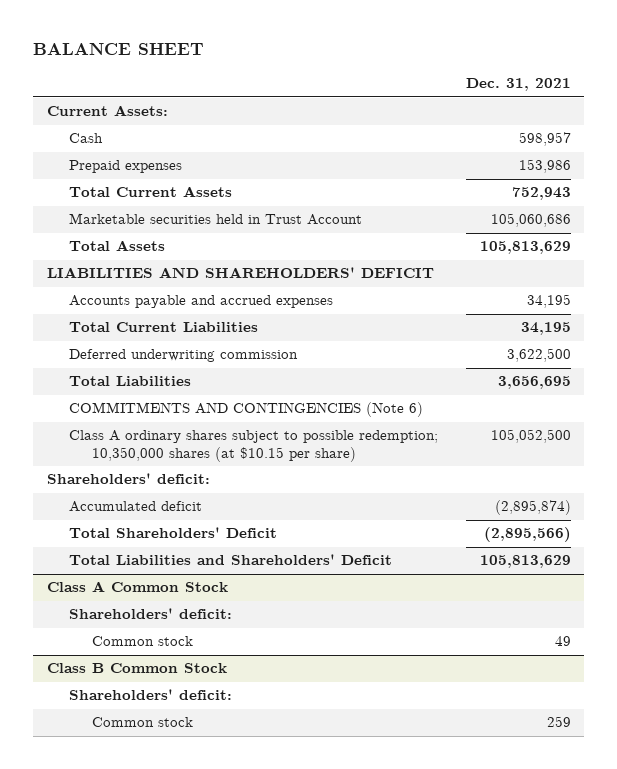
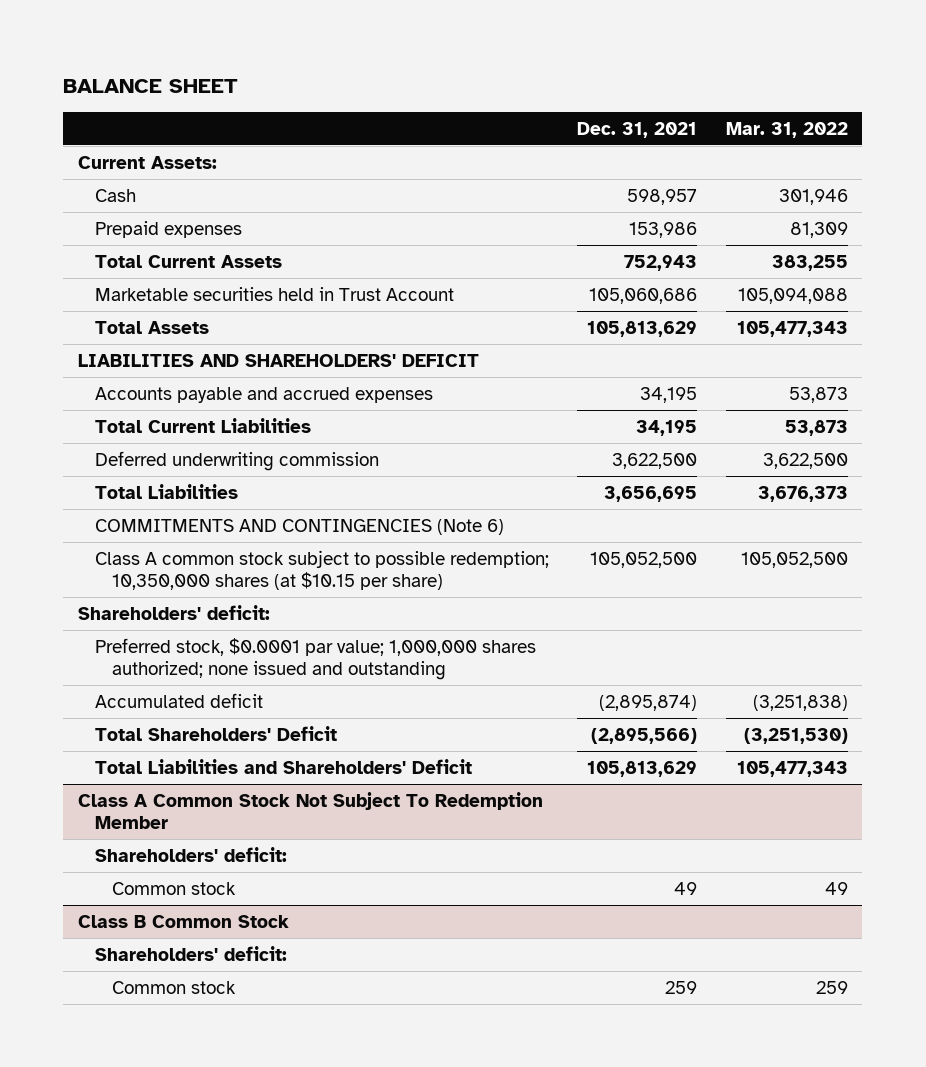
none -> [726,121,849,138] Mar. 31, 2022
[69,430,439,462] Class A ordinary shares subject to possible redemption; 10,350,000 shares (at $10.15 per share) -> [94,549,549,590] Class A common stock subject to possible redemption; 10,350,000 shares (at $10.15 per share)
none -> [94,637,536,680] Preferred stock, $0.0001 par value; 1,000,000 shares authorized; none issued and outstanding
[46,581,228,593] Class A Common Stock -> none
none -> [77,791,543,829] Class A Common Stock Not Subject To Redemption Member

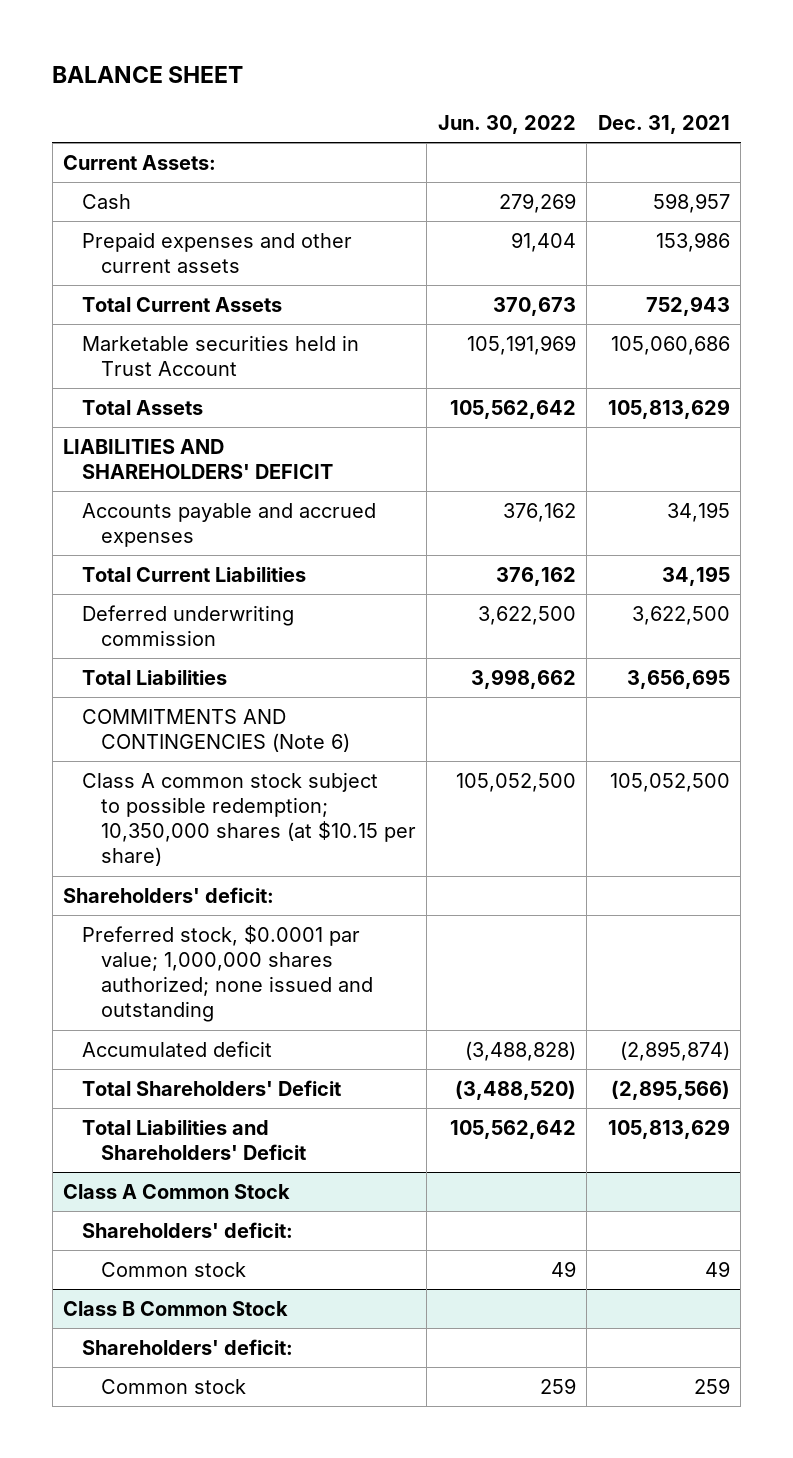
[726,121,849,138] Mar. 31, 2022 -> none
none -> [437,114,576,134] Jun. 30, 2022
[94,220,242,238] Prepaid expenses -> [82,231,353,273] Prepaid expenses and other current assets
[77,791,543,829] Class A Common Stock Not Subject To Redemption Member -> none
none -> [63,1183,291,1199] Class A Common Stock

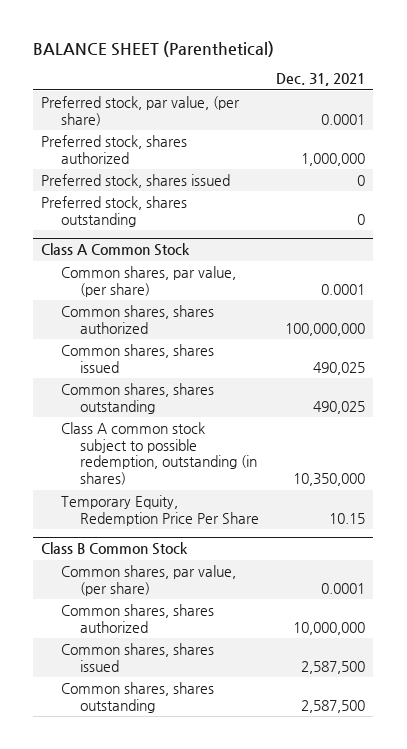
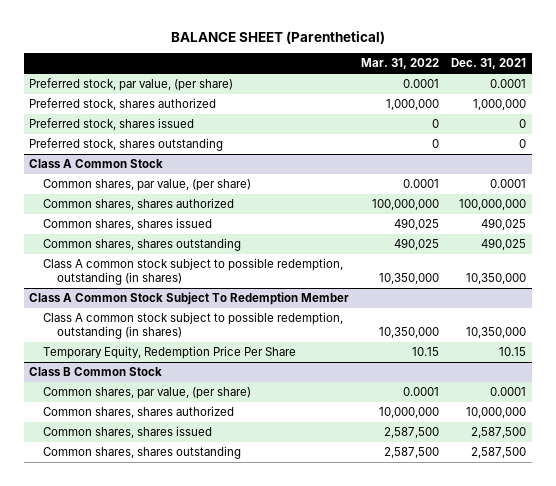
none -> [361,58,440,70] Mar. 31, 2022
none -> [29,292,350,306] Class A Common Stock Subject To Redemption Member
none -> [42,312,343,340] Class A common stock subject to possible redemption, outstanding (in shares)

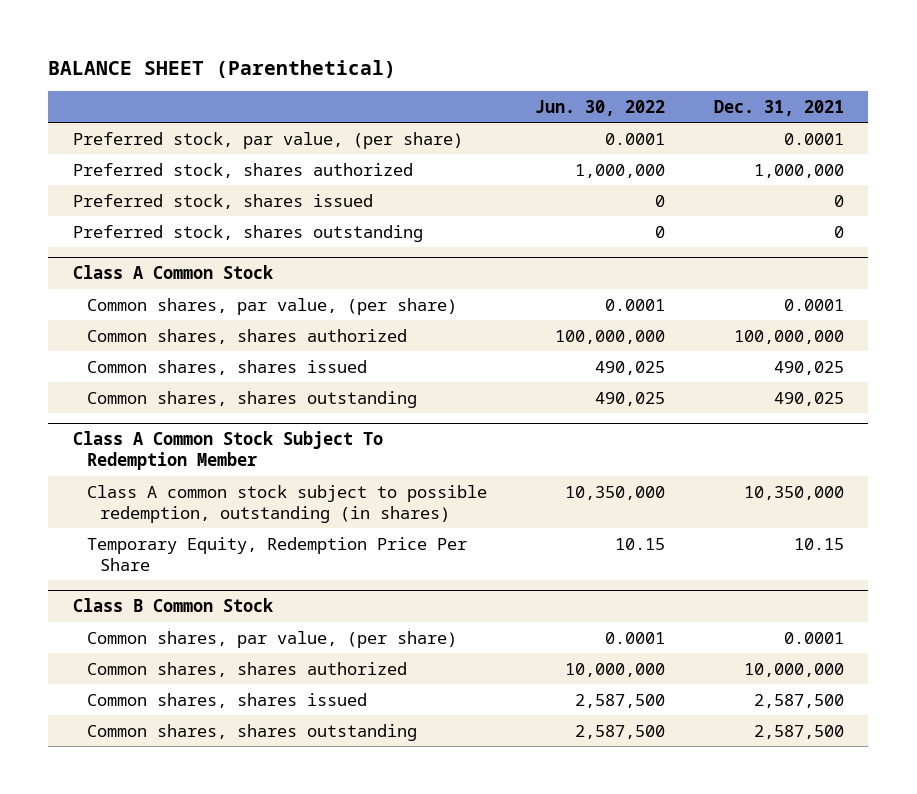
[361,58,440,70] Mar. 31, 2022 -> none
none -> [535,99,666,116] Jun. 30, 2022
[42,258,343,286] Class A common stock subject to possible redemption, outstanding (in shares) -> none

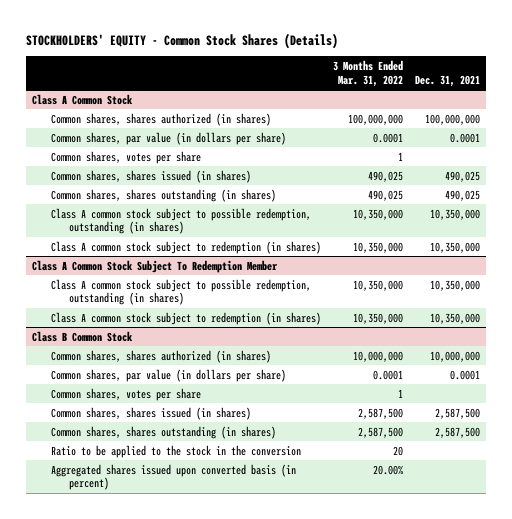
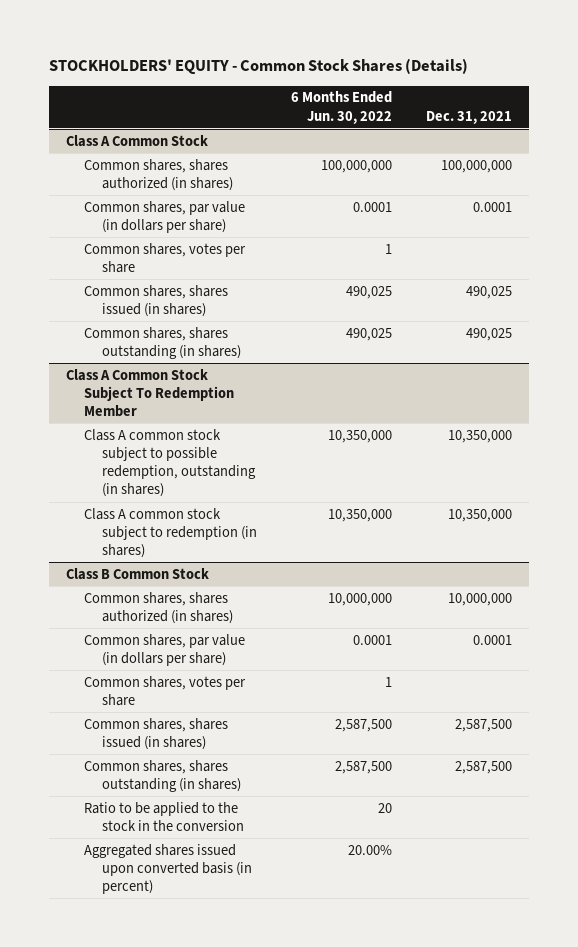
[332,59,403,87] 3 Months Ended Mar. 31, 2022 -> none
none -> [290,91,392,124] 6 Months Ended Jun. 30, 2022
[50,207,311,235] Class A common stock subject to possible redemption, outstanding (in shares) -> none
[50,240,321,254] Class A common stock subject to redemption (in shares) -> none

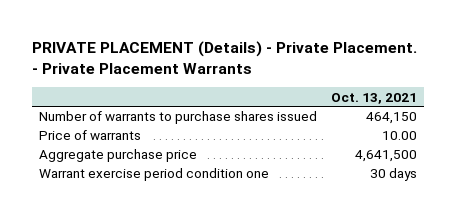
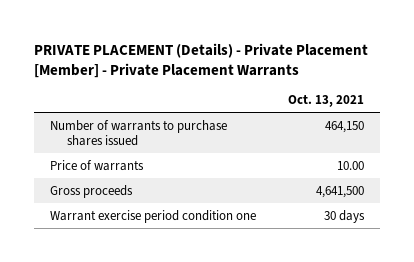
[32,41,418,74] PRIVATE PLACEMENT (Details) - Private Placement. - Private Placement Warrants -> [34,42,369,78] PRIVATE PLACEMENT (Details) - Private Placement [Member] - Private Placement Warrants
[39,149,198,163] Aggregate purchase price -> [50,184,134,198] Gross proceeds

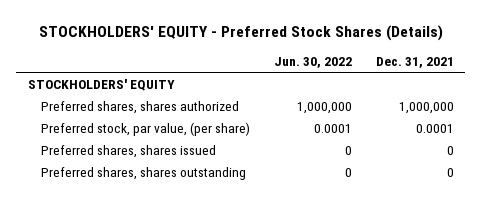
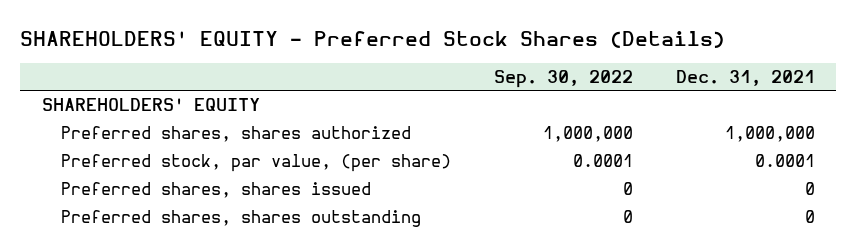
[38,25,443,42] STOCKHOLDERS' EQUITY - Preferred Stock Shares (Details) -> [20,30,726,48] SHAREHOLDERS' EQUITY - Preferred Stock Shares (Details)
[273,57,352,69] Jun. 30, 2022 -> none
none -> [493,69,633,88] Sep. 30, 2022
[27,78,175,91] STOCKHOLDERS' EQUITY -> [41,98,260,112] SHAREHOLDERS' EQUITY

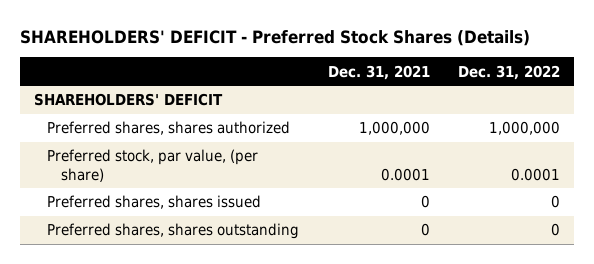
[20,30,726,48] SHAREHOLDERS' EQUITY - Preferred Stock Shares (Details) -> [19,29,530,46] SHAREHOLDERS' DEFICIT - Preferred Stock Shares (Details)
[493,69,633,88] Sep. 30, 2022 -> none
none -> [457,64,560,80] Dec. 31, 2022
[41,98,260,112] SHAREHOLDERS' EQUITY -> [33,93,223,107] SHAREHOLDERS' DEFICIT

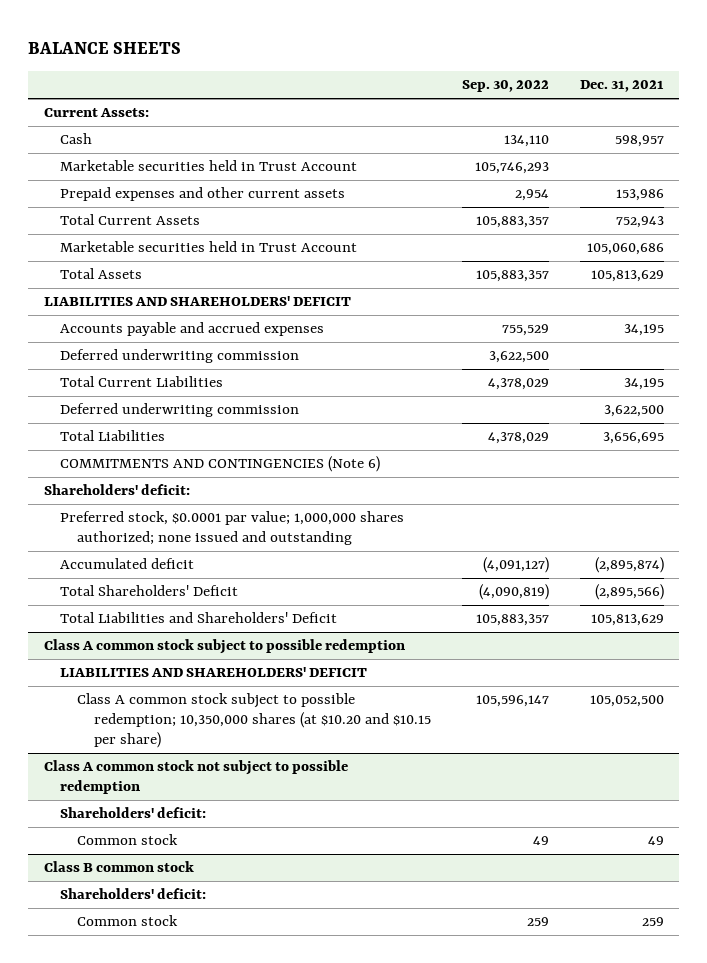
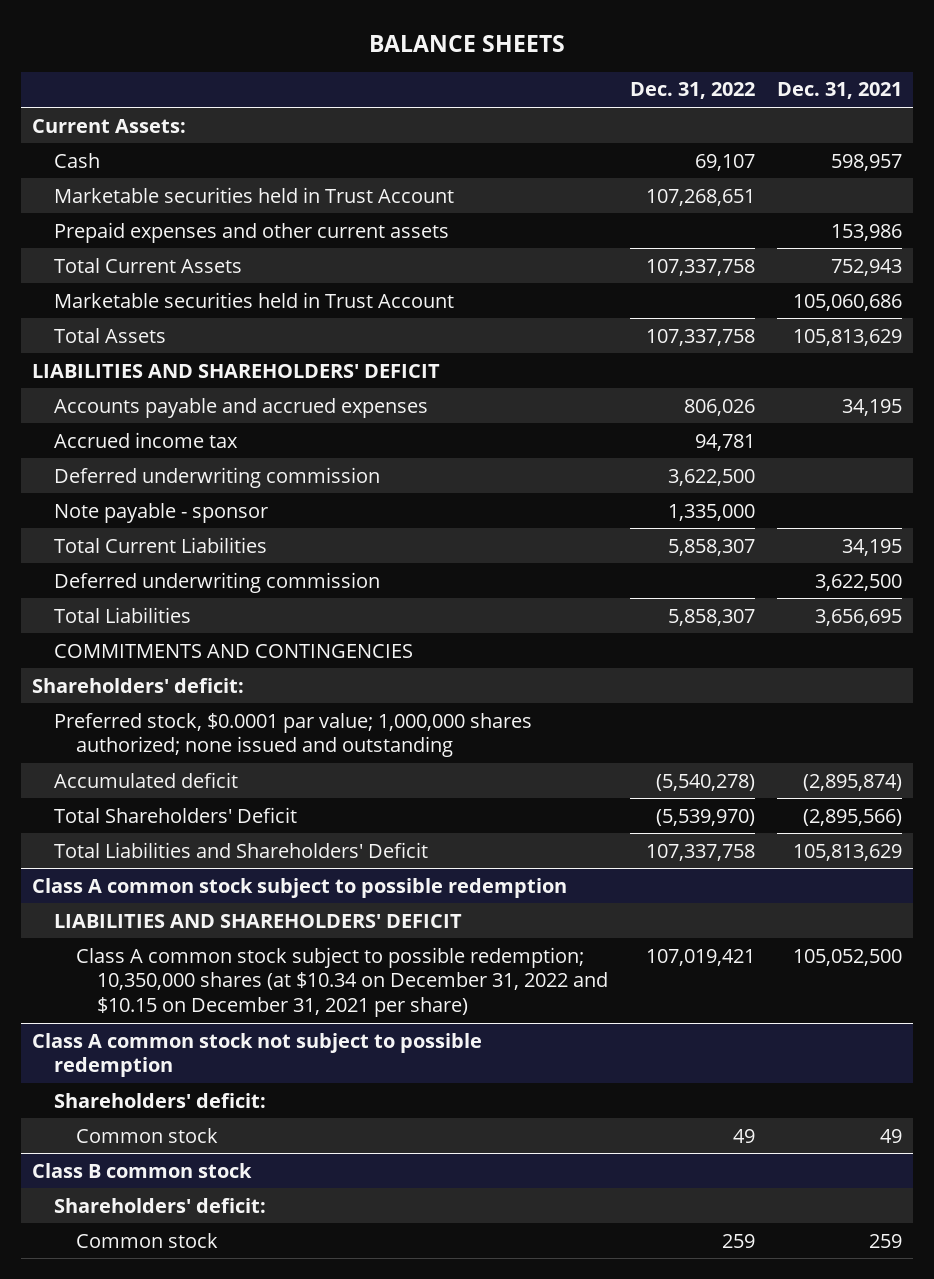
[461,80,549,93] Sep. 30, 2022 -> none
none -> [630,82,756,100] Dec. 31, 2022
none -> [53,431,238,448] Accrued income tax
none -> [53,502,268,523] Note payable - sponsor
[60,456,381,473] COMMITMENTS AND CONTINGENCIES (Note 6) -> [53,643,413,658] COMMITMENTS AND CONTINGENCIES
[77,693,432,749] Class A common stock subject to possible redemption; 10,350,000 shares (at $10.20 and $10.15 per share) -> [75,946,609,1018] Class A common stock subject to possible redemption; 10,350,000 shares (at $10.34 on December 31, 2022 and $10.15 on December 31, 2021 per share)

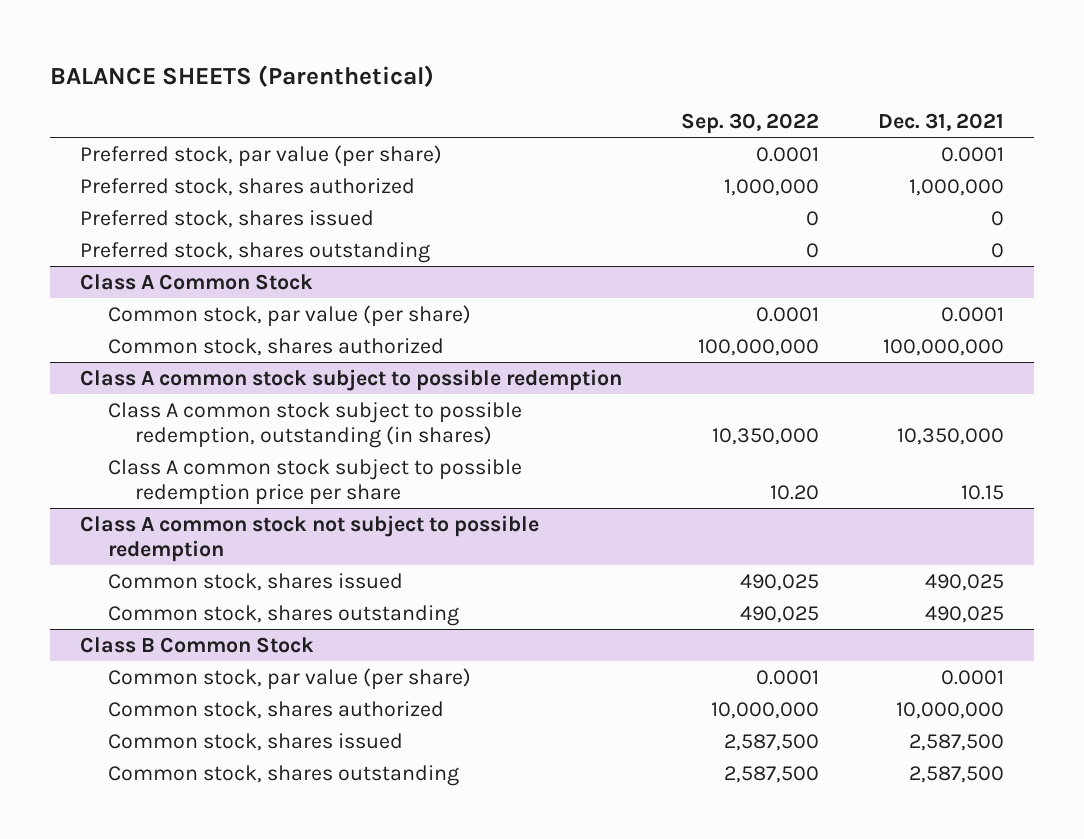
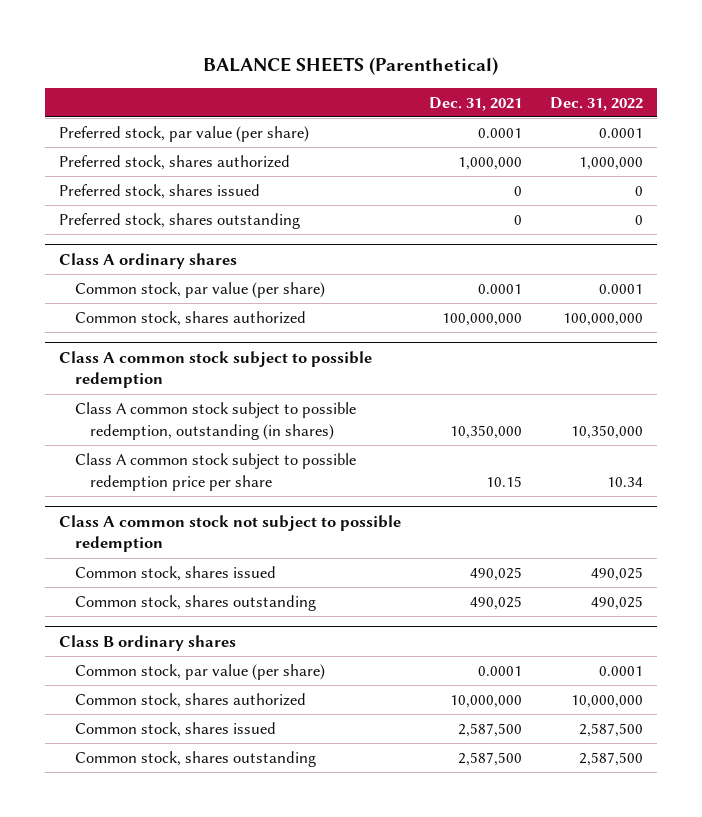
[680,112,819,134] Sep. 30, 2022 -> none
none -> [549,96,643,111] Dec. 31, 2022
[79,273,313,290] Class A Common Stock -> [58,252,237,269] Class A ordinary shares
[79,636,314,653] Class B Common Stock -> [58,634,236,651] Class B ordinary shares

